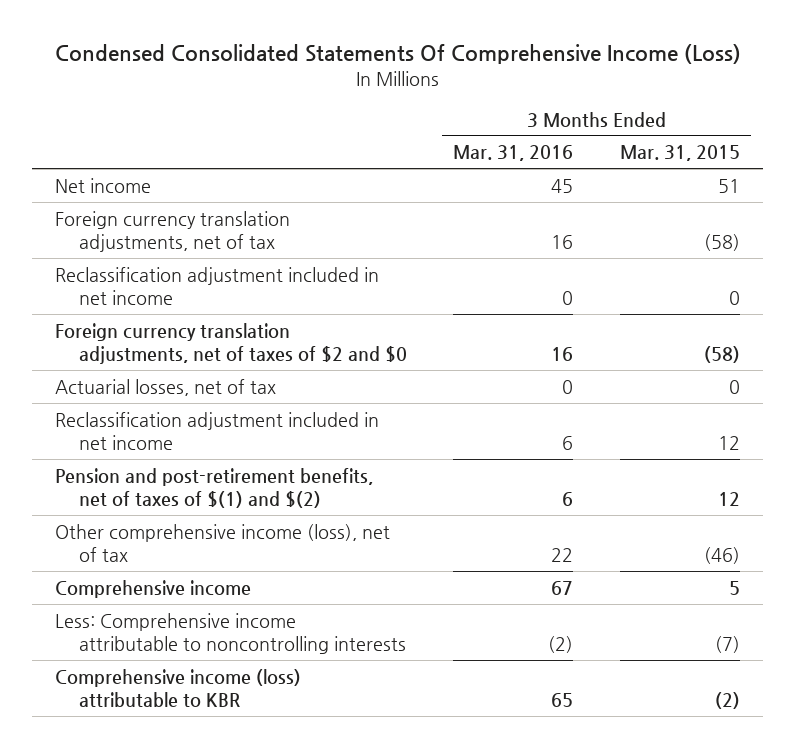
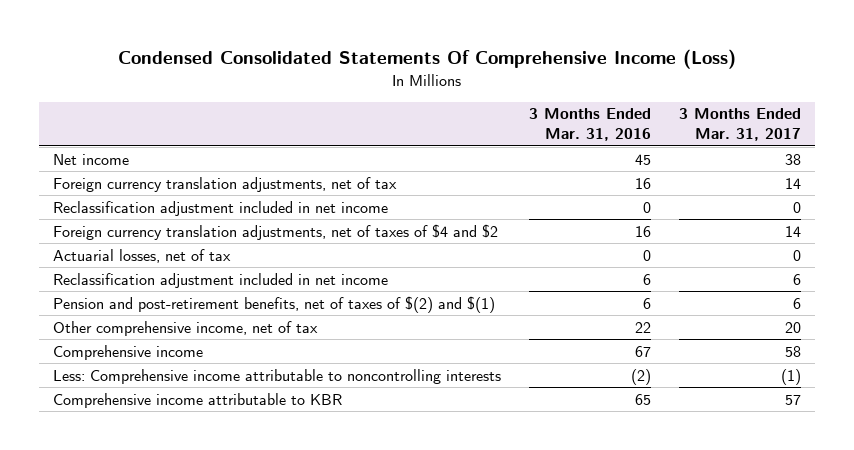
[619,145,740,162] Mar. 31, 2015 -> none
none -> [678,108,801,142] 3 Months Ended Mar. 31, 2017
[55,322,408,365] Foreign currency translation adjustments, net of taxes of $2 and $0 -> [53,223,499,240] Foreign currency translation adjustments, net of taxes of $4 and $2
[55,467,374,509] Pension and post-retirement benefits, net of taxes of $(1) and $(2) -> [53,295,496,313] Pension and post-retirement benefits, net of taxes of $(2) and $(1)
[55,523,391,563] Other comprehensive income (loss), net of tax -> [53,320,319,336] Other comprehensive income, net of tax
[55,668,302,708] Comprehensive income (loss) attributable to KBR -> [53,392,343,408] Comprehensive income attributable to KBR

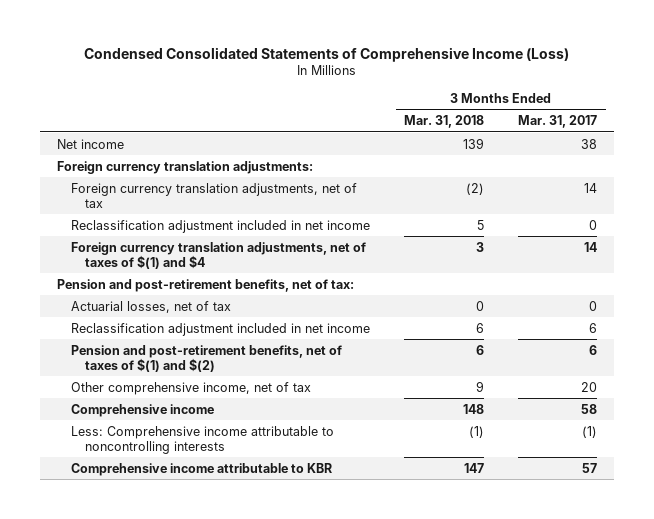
[117,49,736,70] Condensed Consolidated Statements Of Comprehensive Income (Loss) -> [84,46,570,62] Condensed Consolidated Statements of Comprehensive Income (Loss)
[528,108,651,142] 3 Months Ended Mar. 31, 2016 -> none
none -> [404,115,485,129] Mar. 31, 2018
none -> [56,160,313,174] Foreign currency translation adjustments:
[53,223,499,240] Foreign currency translation adjustments, net of taxes of $4 and $2 -> [71,241,367,269] Foreign currency translation adjustments, net of taxes of $(1) and $4
none -> [56,278,354,292] Pension and post-retirement benefits, net of tax:
[53,295,496,313] Pension and post-retirement benefits, net of taxes of $(2) and $(1) -> [71,344,343,372] Pension and post-retirement benefits, net of taxes of $(1) and $(2)

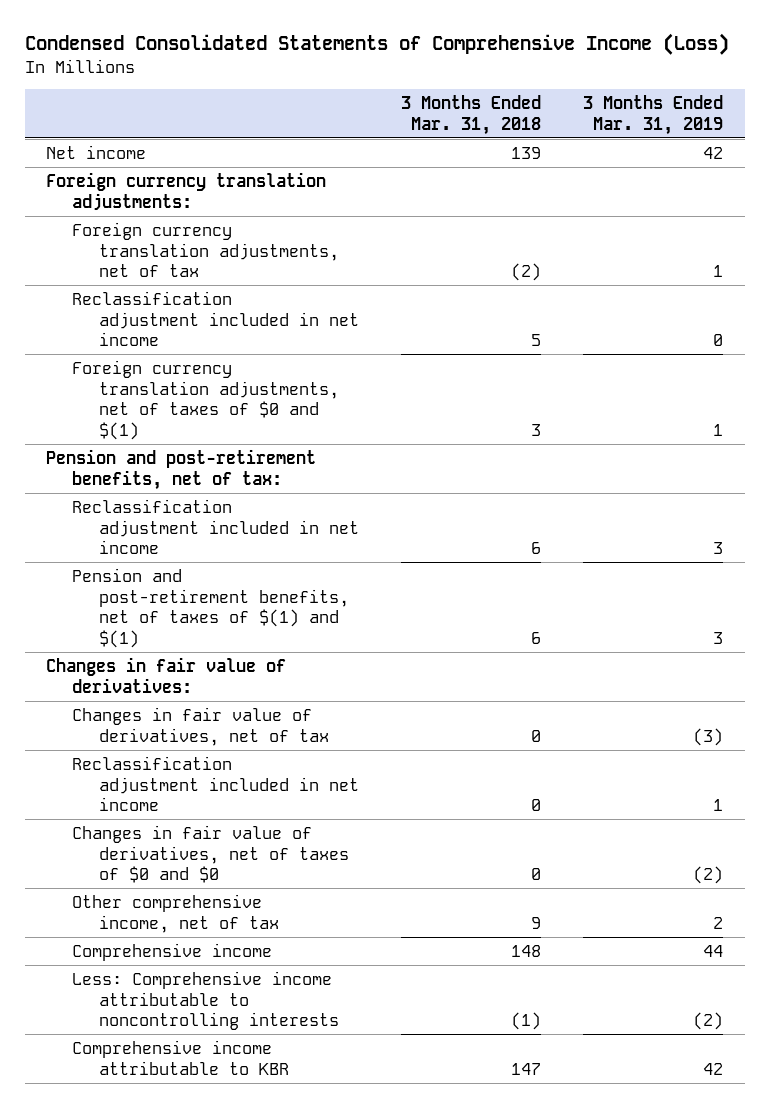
[518,115,598,129] Mar. 31, 2017 -> none
none -> [583,94,724,135] 3 Months Ended Mar. 31, 2019
[71,241,367,269] Foreign currency translation adjustments, net of taxes of $(1) and $4 -> [72,359,339,441] Foreign currency translation adjustments, net of taxes of $0 and $(1)
[71,300,232,313] Actuarial losses, net of tax -> none
[71,344,343,372] Pension and post-retirement benefits, net of taxes of $(1) and $(2) -> [72,567,349,649] Pension and post-retirement benefits, net of taxes of $(1) and $(1)
none -> [45,656,286,693] Changes in fair value of derivatives:
none -> [72,706,329,746] Changes in fair value of derivatives, net of tax
none -> [72,755,359,812] Reclassification adjustment included in net income
none -> [72,824,349,884] Changes in fair value of derivatives, net of taxes of $0 and $0

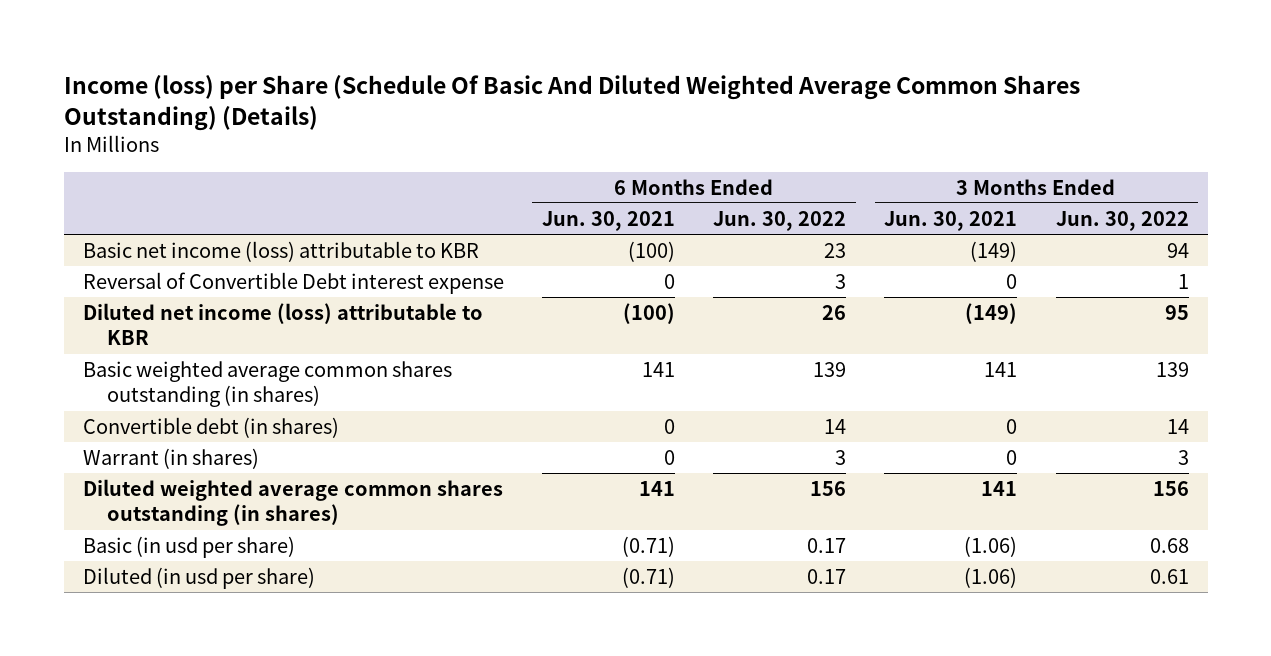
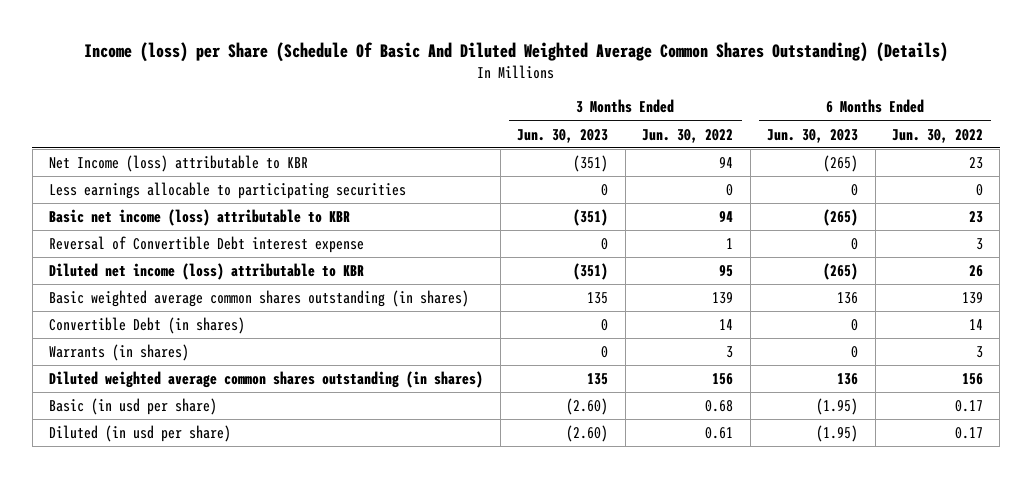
[541,210,675,231] Jun. 30, 2021 -> none
[884,210,1018,231] Jun. 30, 2021 -> none
none -> [517,128,609,143] Jun. 30, 2023
none -> [767,128,859,143] Jun. 30, 2023
none -> [49,155,309,173] Net Income (loss) attributable to KBR
none -> [49,182,407,200] Less earnings allocable to participating securities
[82,416,339,438] Convertible debt (in shares) -> [49,317,246,335] Convertible Debt (in shares)
[82,447,259,469] Warrant (in shares) -> [49,344,190,362] Warrants (in shares)

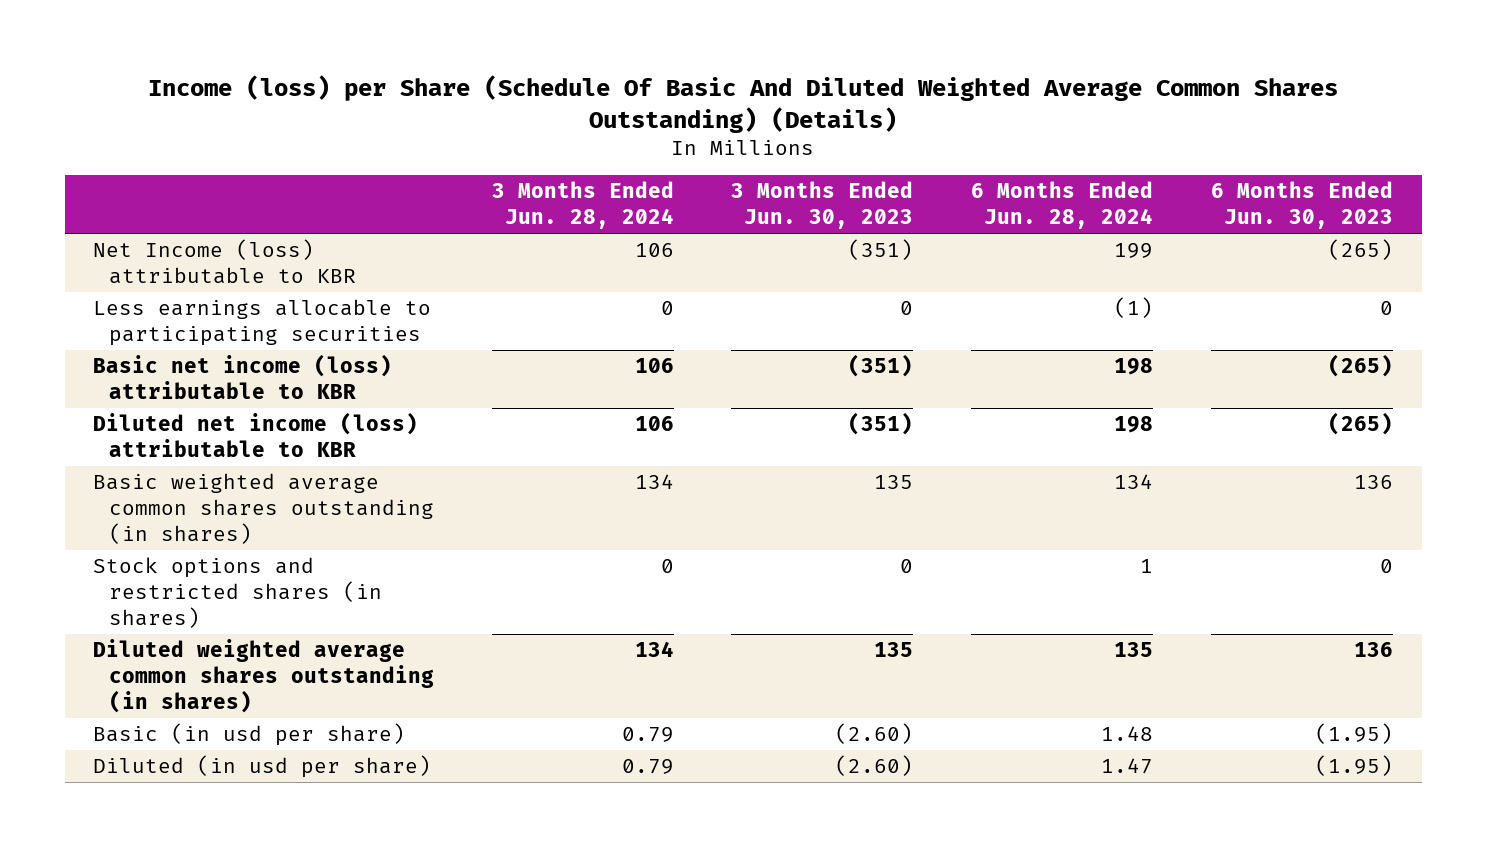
[642,128,734,143] Jun. 30, 2022 -> none
[891,128,983,143] Jun. 30, 2022 -> none
none -> [491,181,674,230] 3 Months Ended Jun. 28, 2024
none -> [971,181,1154,230] 6 Months Ended Jun. 28, 2024
[49,236,365,254] Reversal of Convertible Debt interest expense -> none
[49,317,246,335] Convertible Debt (in shares) -> none
[49,344,190,362] Warrants (in shares) -> none
none -> [93,557,382,629] Stock options and restricted shares (in shares)

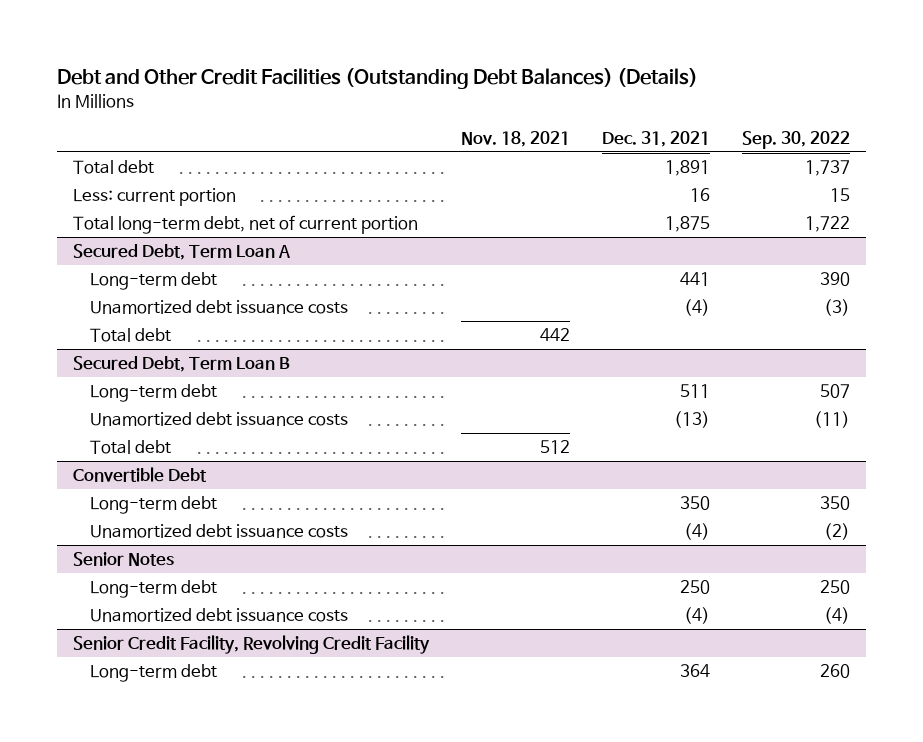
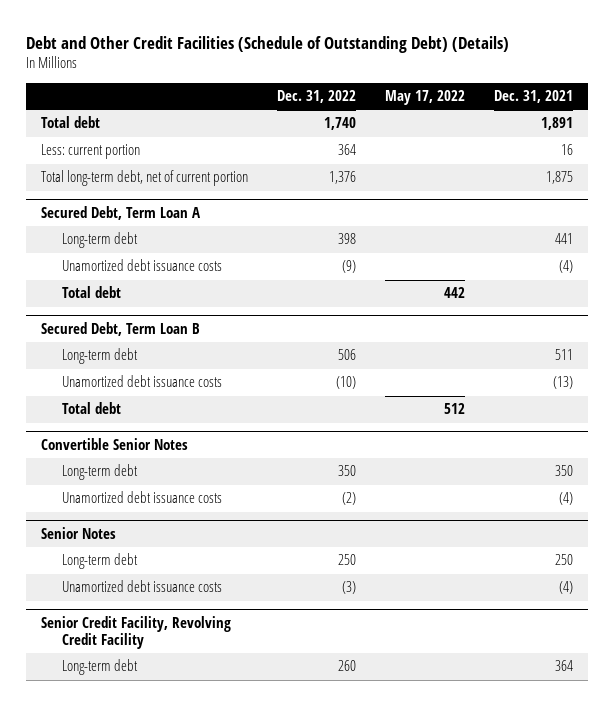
[57,67,699,89] Debt and Other Credit Facilities (Outstanding Debt Balances) (Details) -> [26,35,510,53] Debt and Other Credit Facilities (Schedule of Outstanding Debt) (Details)
[461,130,571,147] Nov. 18, 2021 -> none
[741,130,850,149] Sep. 30, 2022 -> none
none -> [276,90,356,104] Dec. 31, 2022
none -> [385,90,466,106] May 17, 2022
[73,467,208,483] Convertible Debt -> [40,437,188,450] Convertible Senior Notes

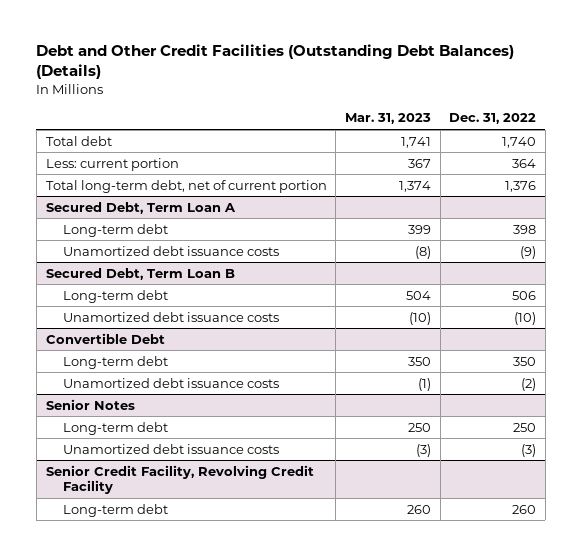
[26,35,510,53] Debt and Other Credit Facilities (Schedule of Outstanding Debt) (Details) -> [36,44,515,80] Debt and Other Credit Facilities (Outstanding Debt Balances) (Details)
[385,90,466,106] May 17, 2022 -> none
[494,90,574,104] Dec. 31, 2021 -> none
none -> [344,113,431,125] Mar. 31, 2023
[62,286,122,299] Total debt -> none
[62,402,122,415] Total debt -> none
[40,437,188,450] Convertible Senior Notes -> [45,332,165,344] Convertible Debt

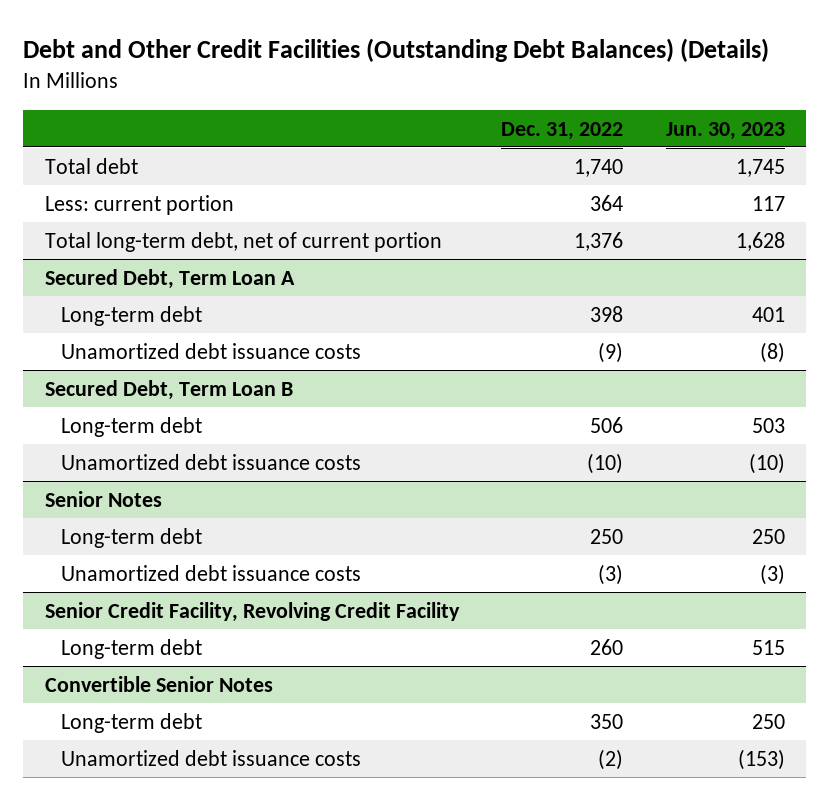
[344,113,431,125] Mar. 31, 2023 -> none
none -> [665,121,785,140] Jun. 30, 2023
[45,332,165,344] Convertible Debt -> none
[62,355,168,369] Long-term debt -> none
[62,377,279,388] Unamortized debt issuance costs -> none
none -> [44,675,273,692] Convertible Senior Notes
none -> [61,712,203,733] Long-term debt
none -> [61,749,362,766] Unamortized debt issuance costs

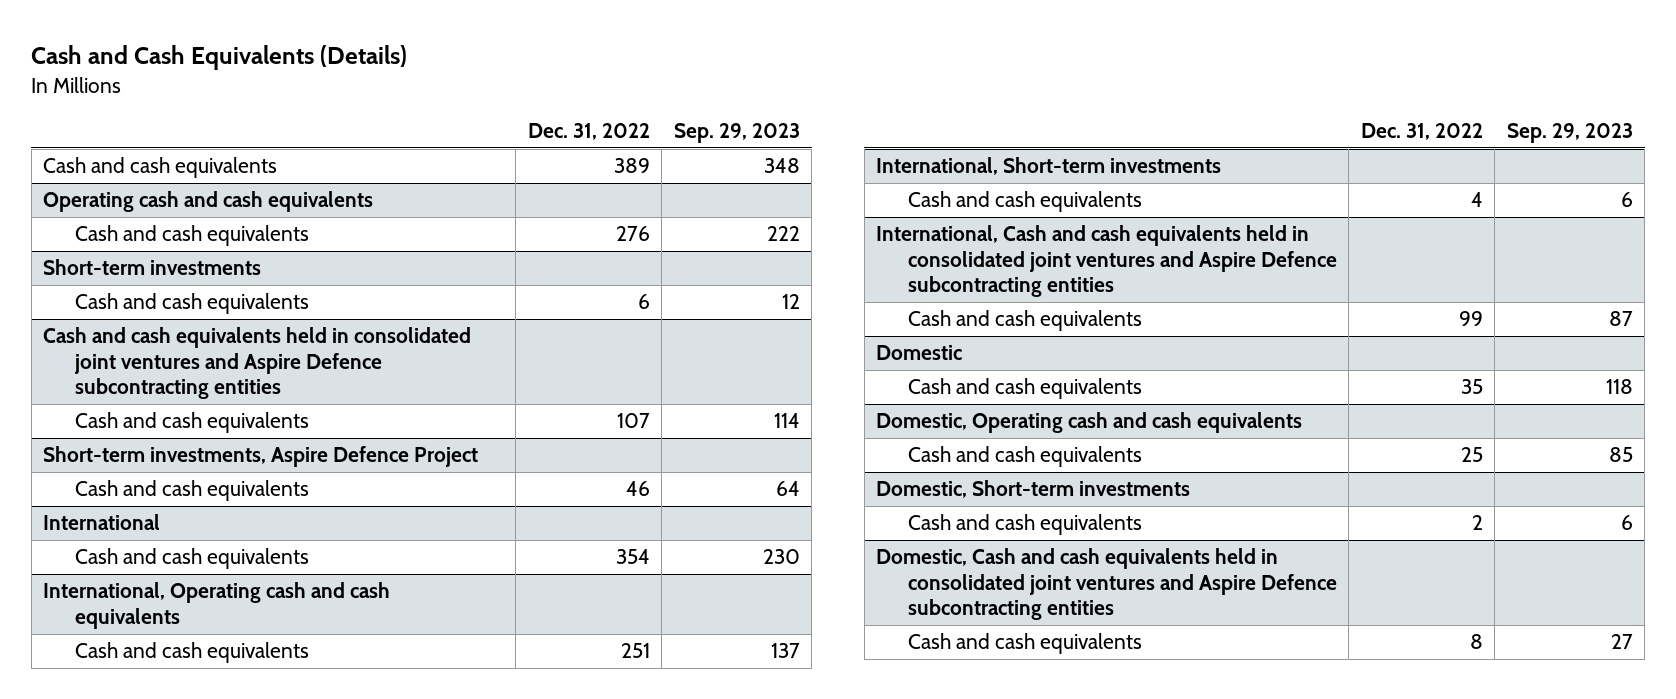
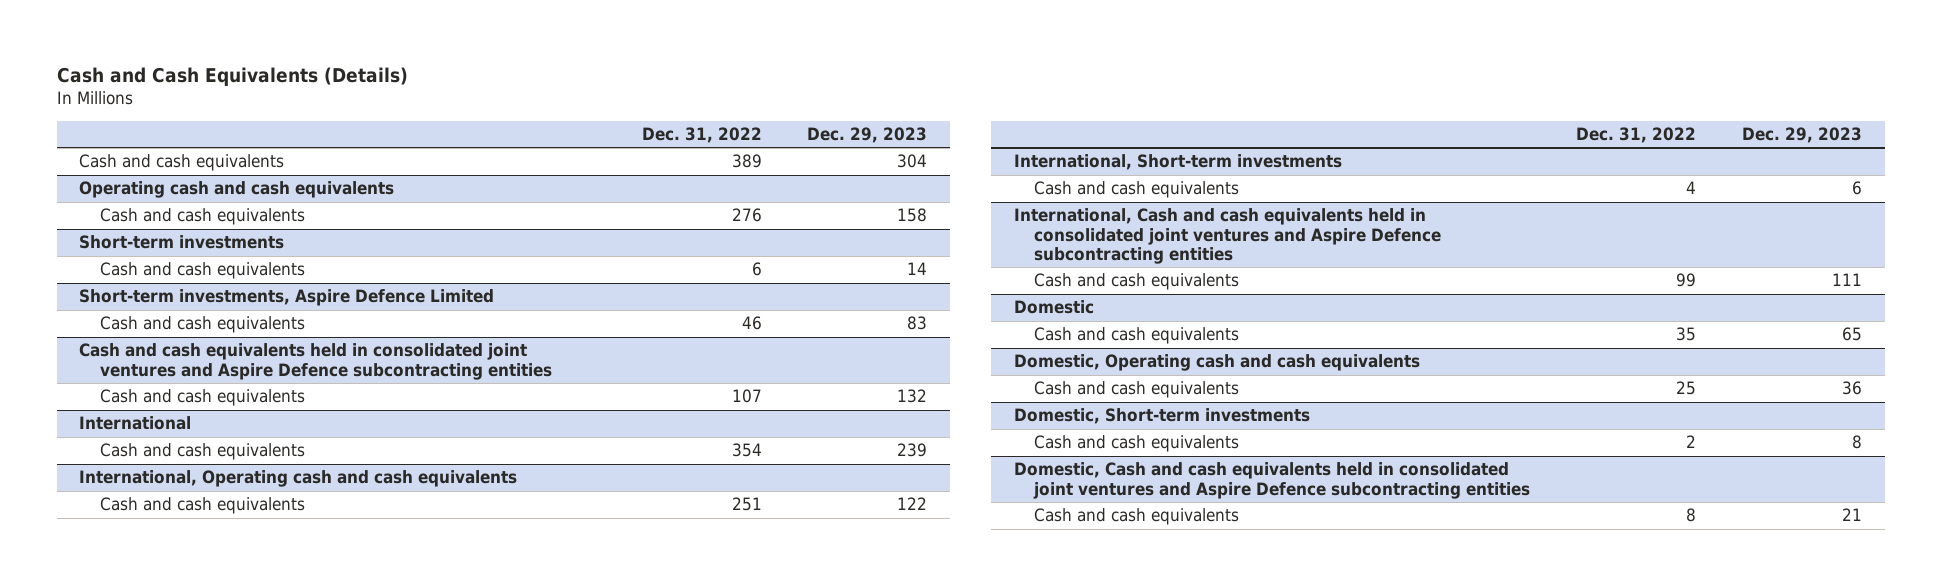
[673,123,800,144] Sep. 29, 2023 -> none
none -> [807,126,928,143] Dec. 29, 2023
none -> [79,289,495,307] Short-term investments, Aspire Defence Limited
none -> [99,316,305,334] Cash and cash equivalents
[43,446,479,468] Short-term investments, Aspire Defence Project -> none
[74,480,309,502] Cash and cash equivalents -> none

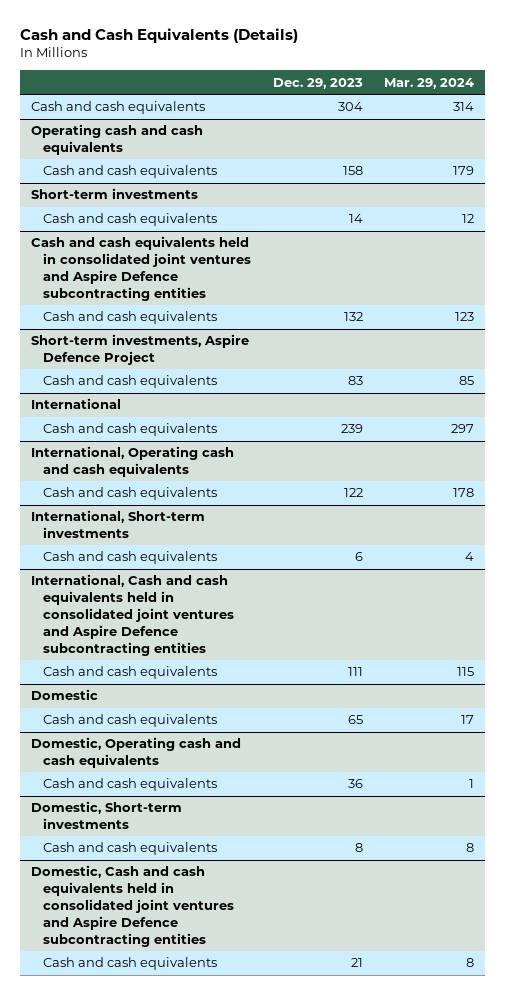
[641,126,762,143] Dec. 31, 2022 -> none
none -> [384,77,475,89] Mar. 29, 2024
[79,289,495,307] Short-term investments, Aspire Defence Limited -> none
[99,316,305,334] Cash and cash equivalents -> none
none -> [30,334,249,366] Short-term investments, Aspire Defence Project
none -> [43,375,218,389] Cash and cash equivalents

